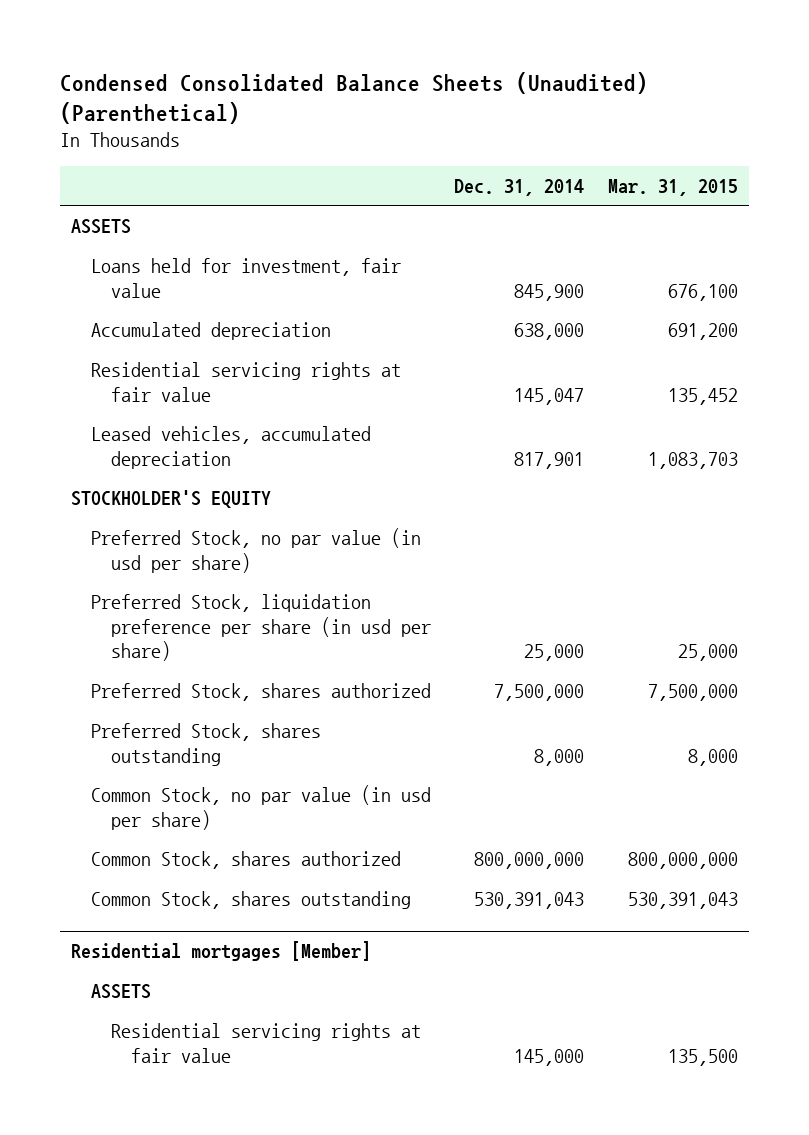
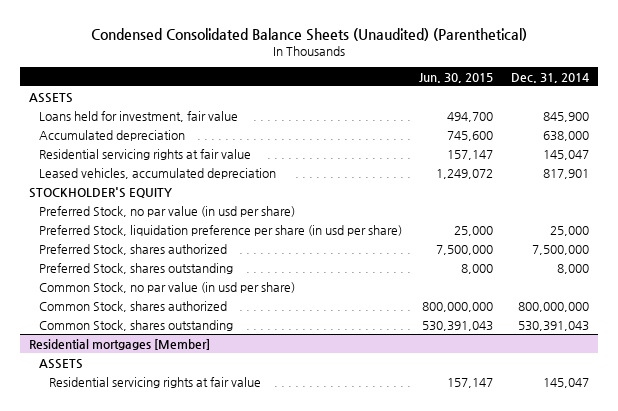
[607,178,738,196] Mar. 31, 2015 -> none
none -> [419,72,494,83] Jun. 30, 2015
[514,1048,585,1066] 145,000 -> [542,377,589,388] 145,047

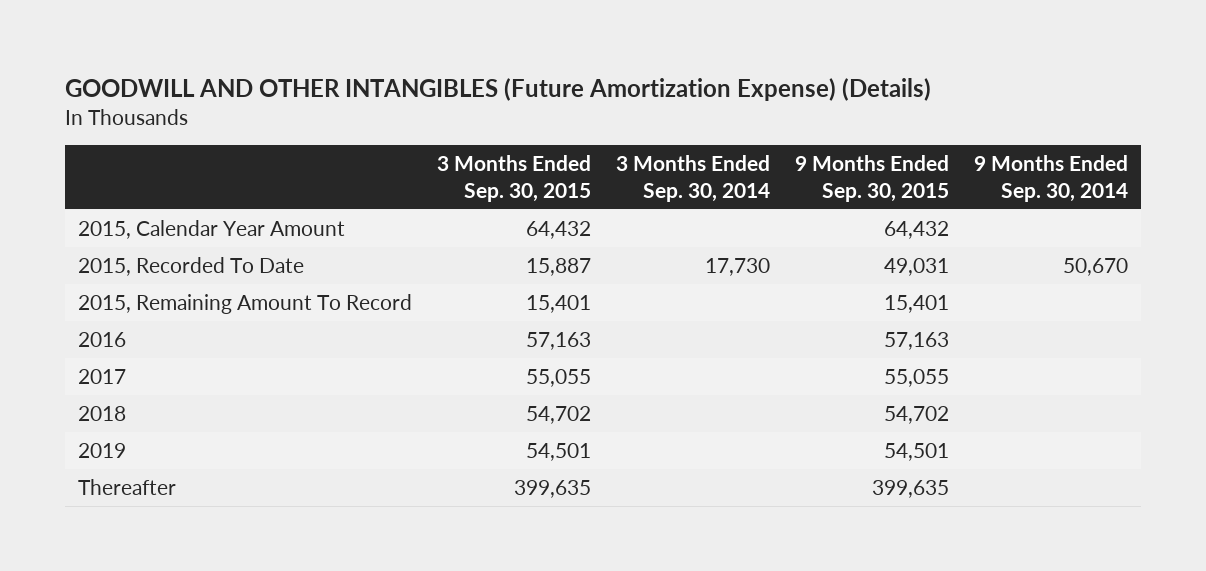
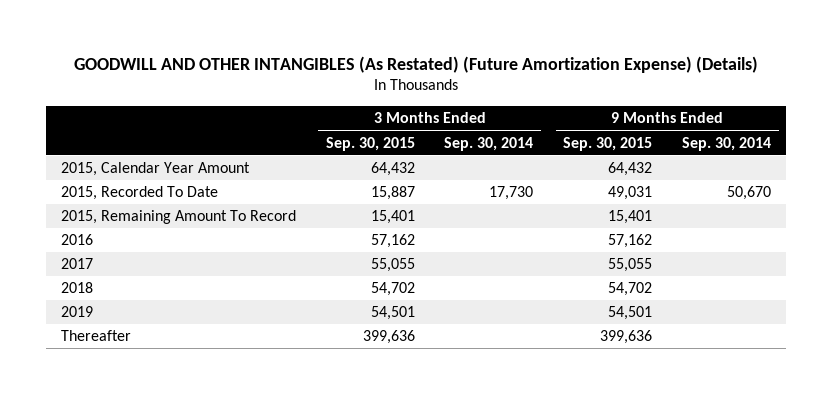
[65,78,932,102] GOODWILL AND OTHER INTANGIBLES (Future Amortization Expense) (Details) -> [73,55,758,73] GOODWILL AND OTHER INTANGIBLES (As Restated) (Future Amortization Expense) (Details)
[525,332,591,351] 57,163 -> [370,234,415,249] 57,162
[884,332,950,351] 57,163 -> [608,234,653,249] 57,162
[513,480,591,499] 399,635 -> [362,330,415,345] 399,636
[872,480,950,499] 399,635 -> [600,330,653,345] 399,636

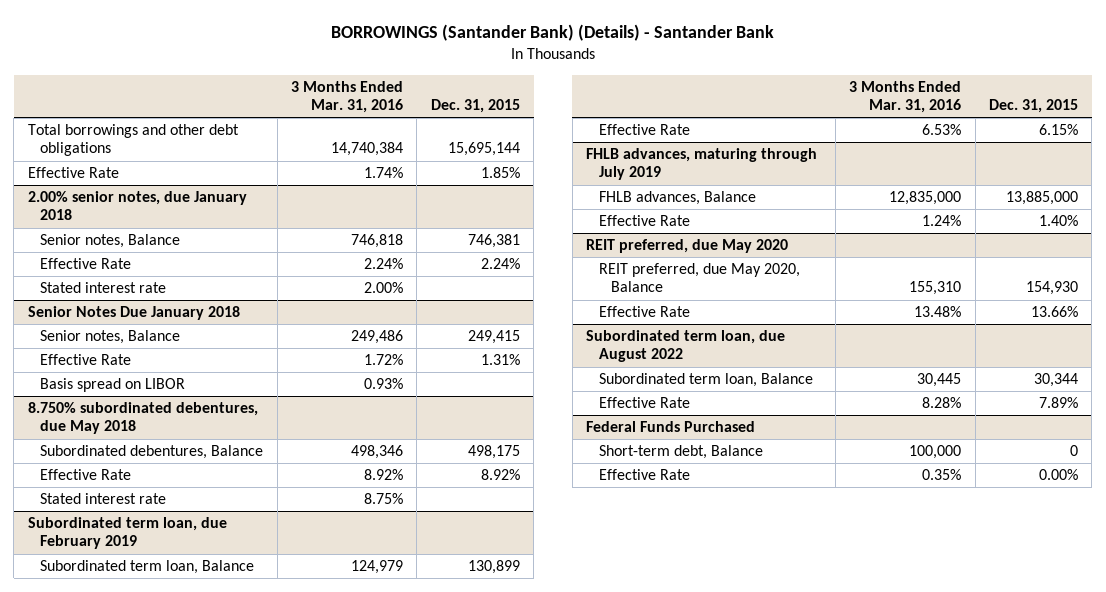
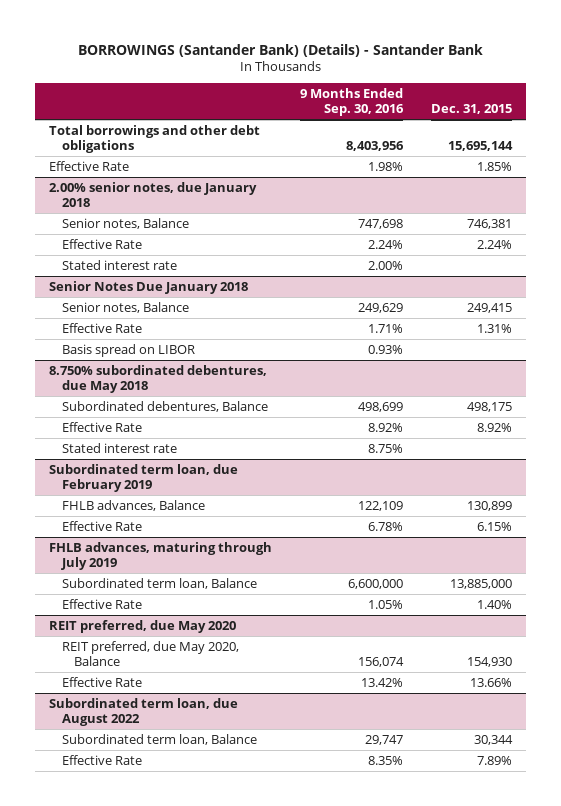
[291,80,404,114] 3 Months Ended Mar. 31, 2016 -> none
none -> [300,88,405,117] 9 Months Ended Sep. 30, 2016
[40,560,255,575] Subordinated term loan, Balance -> [61,499,205,511] FHLB advances, Balance
[598,191,756,206] FHLB advances, Balance -> [61,577,257,589] Subordinated term loan, Balance
[586,421,756,433] Federal Funds Purchased -> none
[598,445,763,460] Short-term debt, Balance -> none
[598,469,690,481] Effective Rate -> none

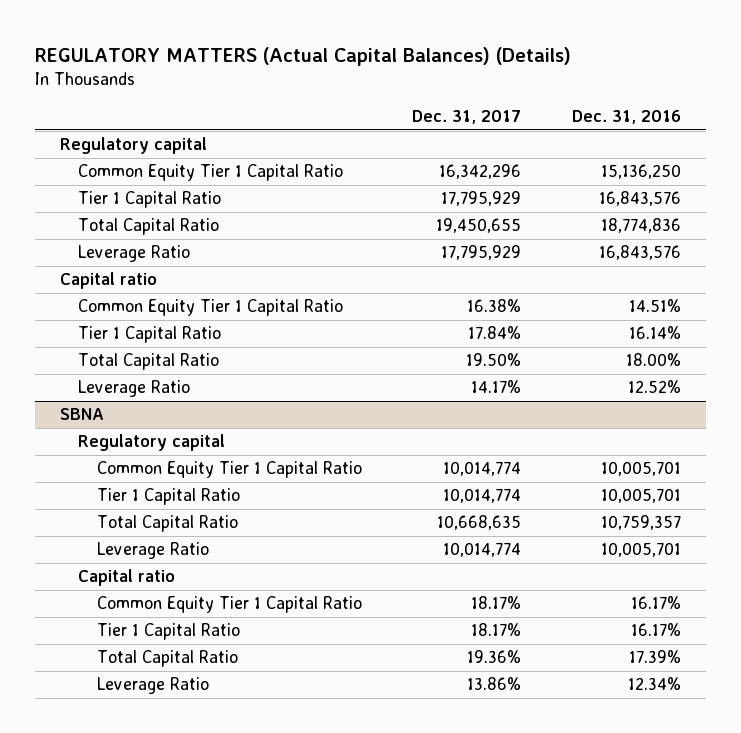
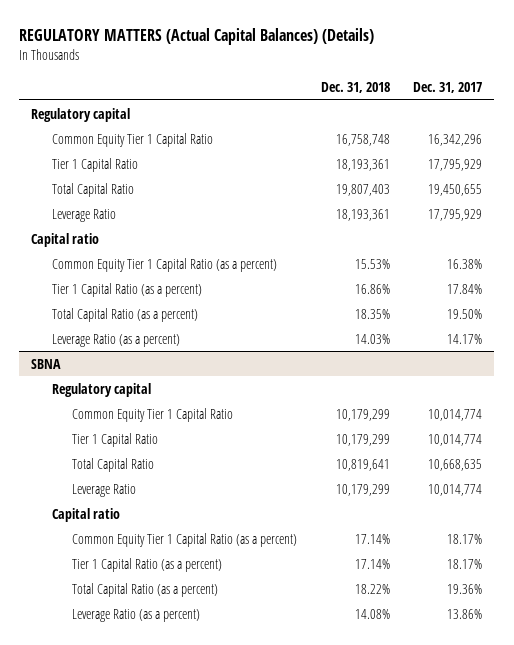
[572,110,682,125] Dec. 31, 2016 -> none
none -> [320,81,390,93] Dec. 31, 2018
[78,299,344,317] Common Equity Tier 1 Capital Ratio -> [51,257,277,272] Common Equity Tier 1 Capital Ratio (as a percent)
[78,326,222,344] Tier 1 Capital Ratio -> [51,282,202,297] Tier 1 Capital Ratio (as a percent)
[78,353,220,371] Total Capital Ratio -> [51,307,198,322] Total Capital Ratio (as a percent)
[78,380,191,398] Leverage Ratio -> [51,333,180,347] Leverage Ratio (as a percent)
[96,596,362,614] Common Equity Tier 1 Capital Ratio -> [71,532,297,547] Common Equity Tier 1 Capital Ratio (as a percent)
[96,623,240,641] Tier 1 Capital Ratio -> [71,557,222,572] Tier 1 Capital Ratio (as a percent)
[96,650,238,668] Total Capital Ratio -> [71,582,218,597] Total Capital Ratio (as a percent)
[96,677,209,695] Leverage Ratio -> [71,608,200,622] Leverage Ratio (as a percent)

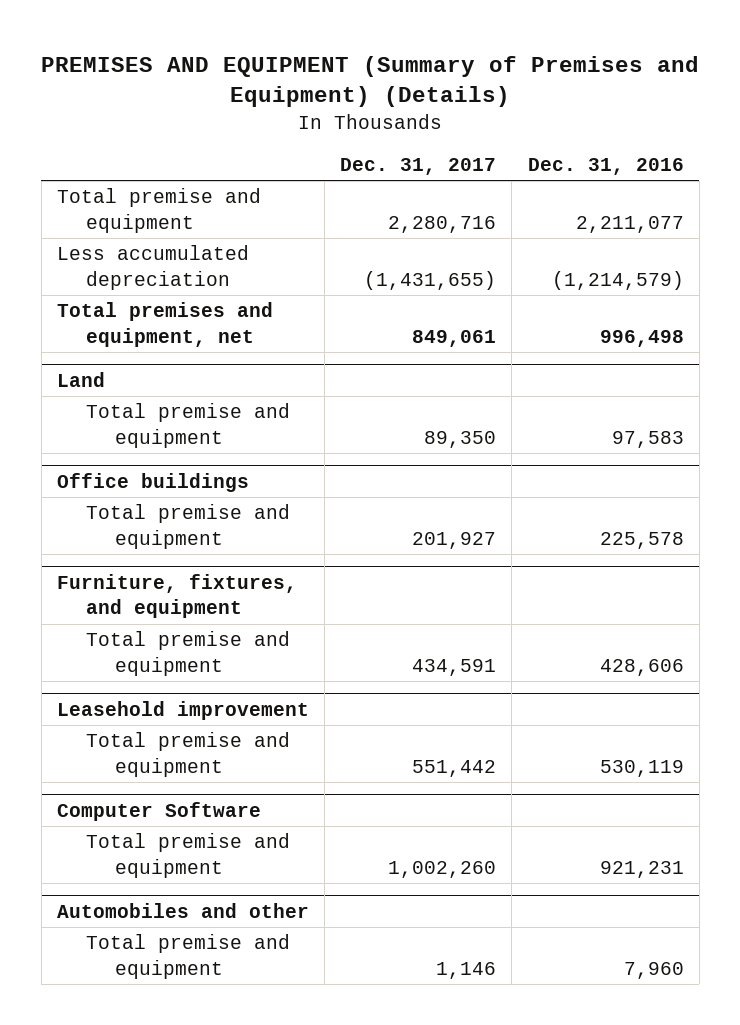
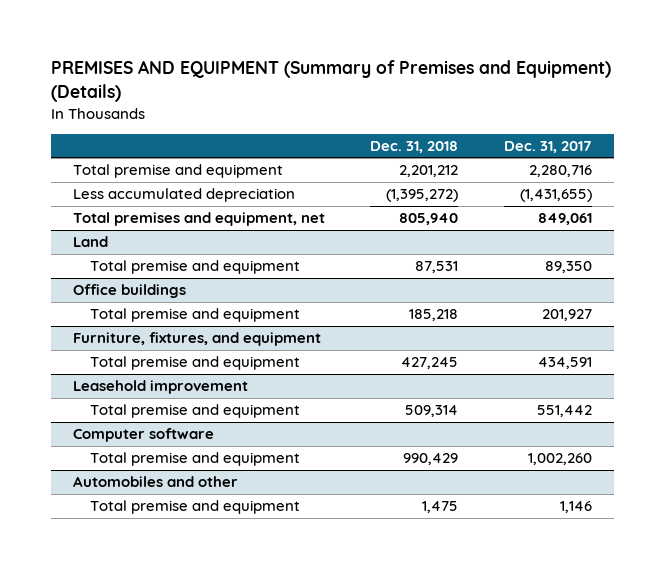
[527,157,684,175] Dec. 31, 2016 -> none
none -> [370,140,459,153] Dec. 31, 2018
[56,802,261,822] Computer Software -> [73,428,215,443] Computer software

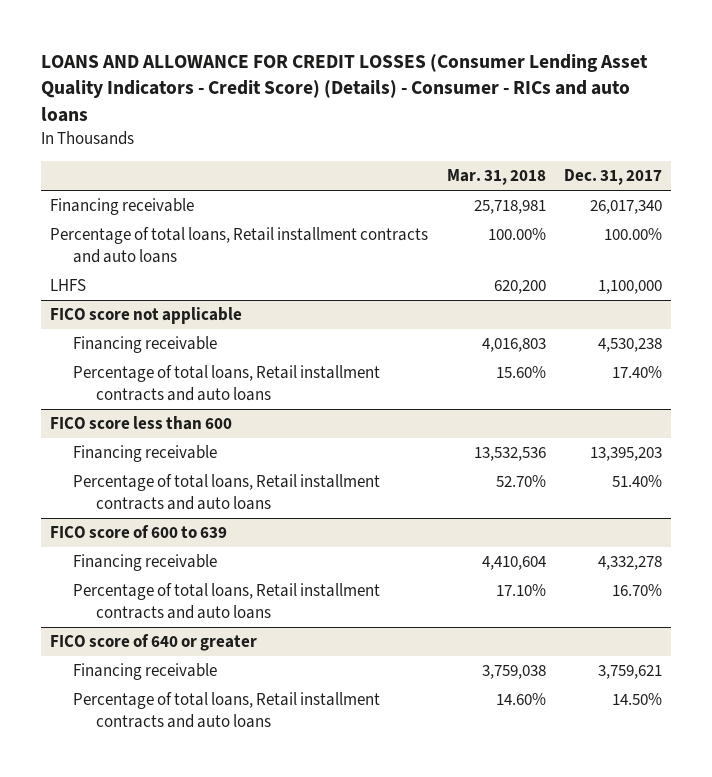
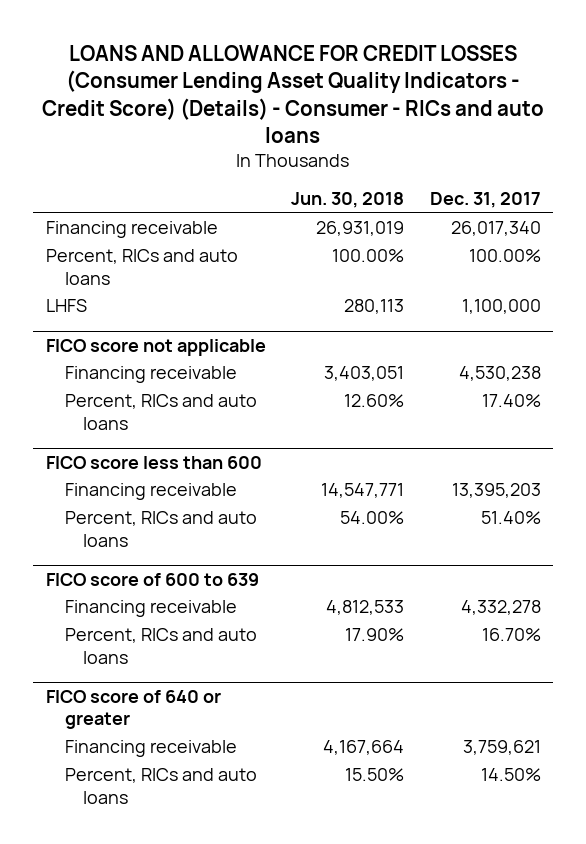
[446,169,546,186] Mar. 31, 2018 -> none
none -> [291,192,405,209] Jun. 30, 2018
[50,227,429,263] Percentage of total loans, Retail installment contracts and auto loans -> [45,249,238,285] Percent, RICs and auto loans
[73,365,381,401] Percentage of total loans, Retail installment contracts and auto loans -> [64,394,257,430] Percent, RICs and auto loans
[73,474,381,510] Percentage of total loans, Retail installment contracts and auto loans -> [64,511,257,547] Percent, RICs and auto loans
[73,583,381,619] Percentage of total loans, Retail installment contracts and auto loans -> [64,628,257,664] Percent, RICs and auto loans
[73,692,381,728] Percentage of total loans, Retail installment contracts and auto loans -> [64,768,257,804] Percent, RICs and auto loans

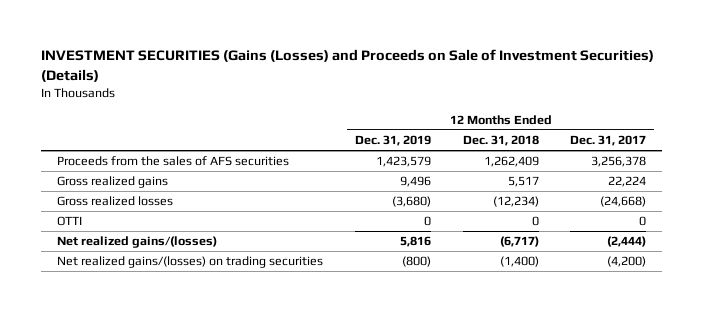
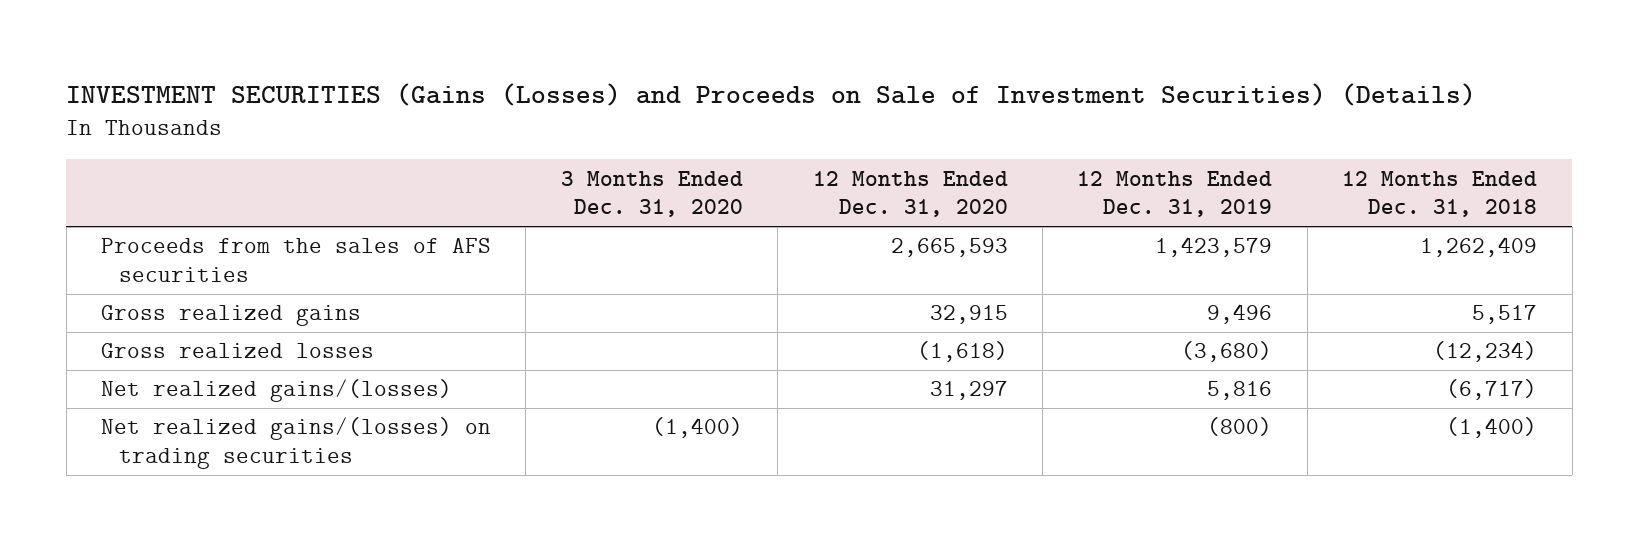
[570,135,647,147] Dec. 31, 2017 -> none
none -> [560,170,743,218] 3 Months Ended Dec. 31, 2020
none -> [812,170,1008,218] 12 Months Ended Dec. 31, 2020
[56,216,82,227] OTTI -> none

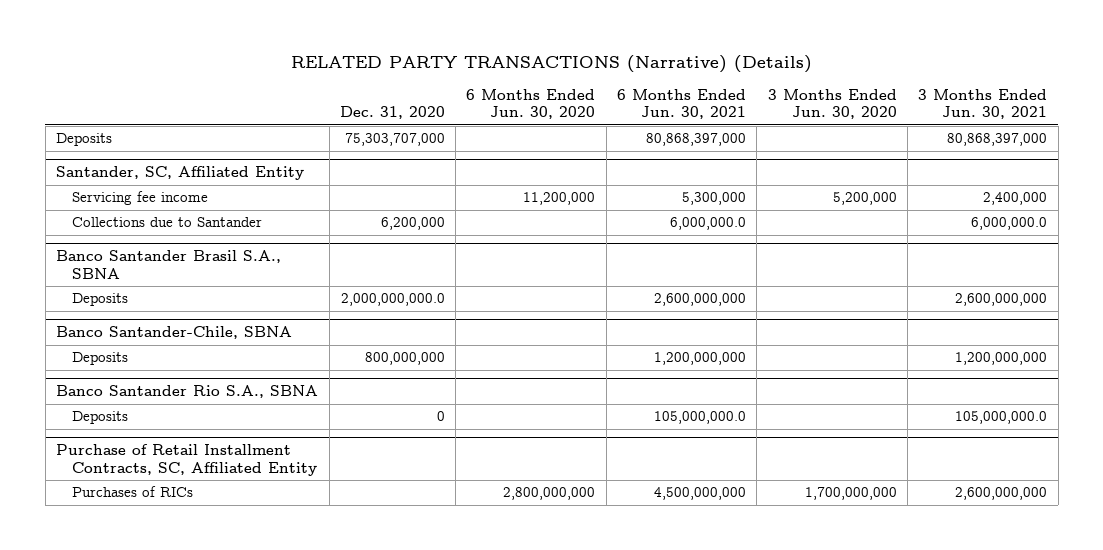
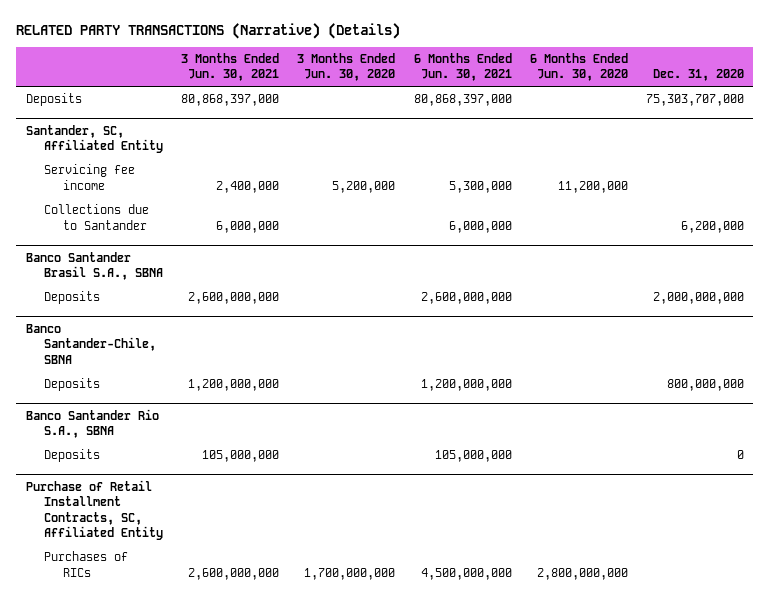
[670,217,747,231] 6,000,000.0 -> [448,220,512,233] 6,000,000
[971,217,1048,231] 6,000,000.0 -> [216,220,280,233] 6,000,000
[340,293,445,307] 2,000,000,000.0 -> [653,292,745,305] 2,000,000,000
[654,411,747,425] 105,000,000.0 -> [434,450,512,463] 105,000,000
[955,411,1048,425] 105,000,000.0 -> [202,450,280,463] 105,000,000

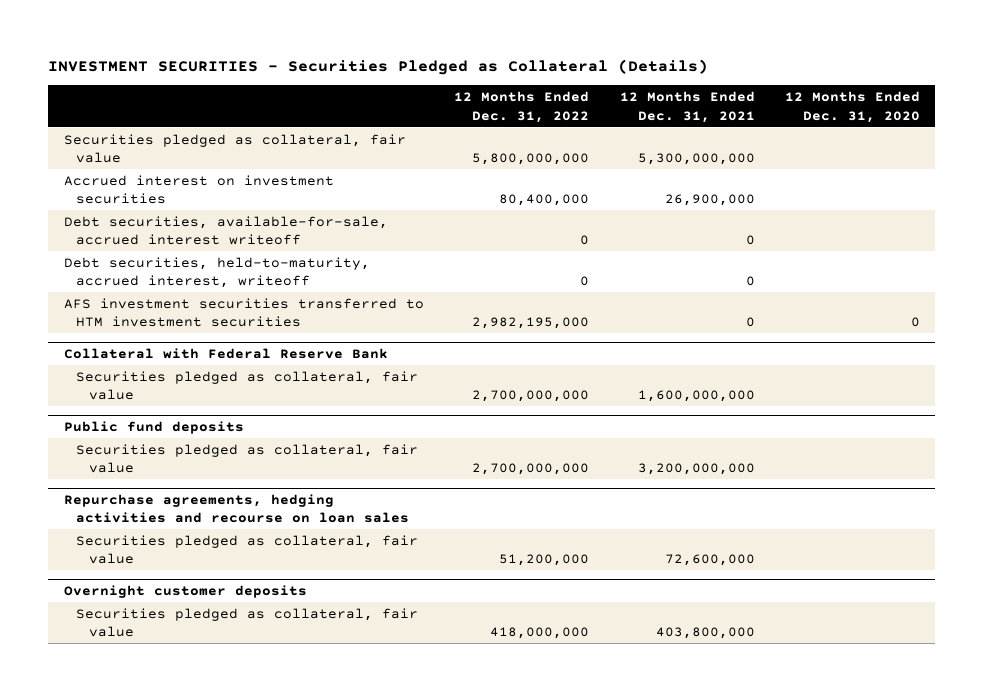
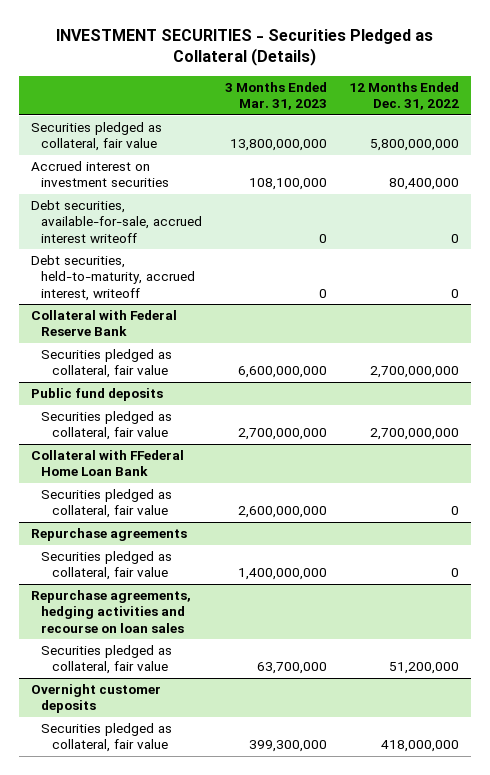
[619,91,755,123] 12 Months Ended Dec. 31, 2021 -> none
[785,91,921,123] 12 Months Ended Dec. 31, 2020 -> none
none -> [224,82,327,111] 3 Months Ended Mar. 31, 2023
[63,297,424,328] AFS investment securities transferred to HTM investment securities -> none
none -> [30,450,184,477] Collateral with FFederal Home Loan Bank
none -> [41,489,173,519] Securities pledged as collateral, fair value
none -> [30,528,187,542] Repurchase agreements
none -> [41,551,173,581] Securities pledged as collateral, fair value

